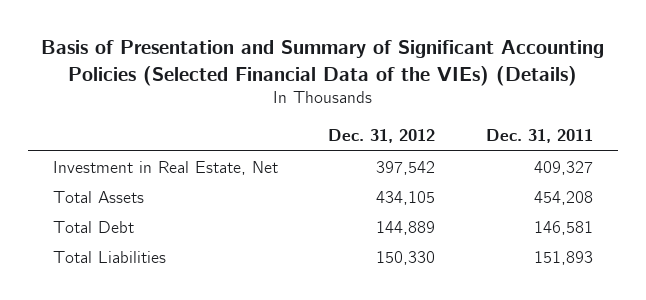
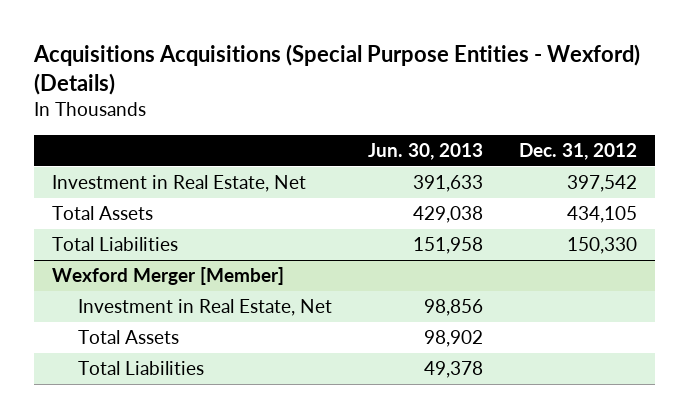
[40,40,604,86] Basis of Presentation and Summary of Significant Accounting Policies (Selected Financial Data of the VIEs) (Details) -> [32,44,640,96] Acquisitions Acquisitions (Special Purpose Entities - Wexford) (Details)
[485,129,593,144] Dec. 31, 2011 -> none
none -> [367,143,483,161] Jun. 30, 2013
[53,221,135,234] Total Debt -> none
none -> [51,267,284,286] Wexford Merger [Member]
none -> [77,299,332,317] Investment in Real Estate, Net
none -> [77,330,179,345] Total Assets
none -> [77,361,204,376] Total Liabilities

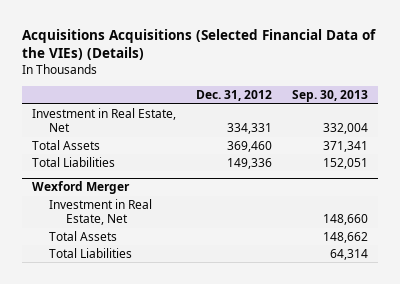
[32,44,640,96] Acquisitions Acquisitions (Special Purpose Entities - Wexford) (Details) -> [21,29,376,61] Acquisitions Acquisitions (Selected Financial Data of the VIEs) (Details)
[367,143,483,161] Jun. 30, 2013 -> none
none -> [292,90,369,103] Sep. 30, 2013
[566,175,637,193] 397,542 -> [227,123,273,135] 334,331
[566,206,637,224] 434,105 -> [227,140,273,152] 369,460
[566,237,637,255] 150,330 -> [227,157,273,169] 149,336
[51,267,284,286] Wexford Merger [Member] -> [31,181,130,195] Wexford Merger

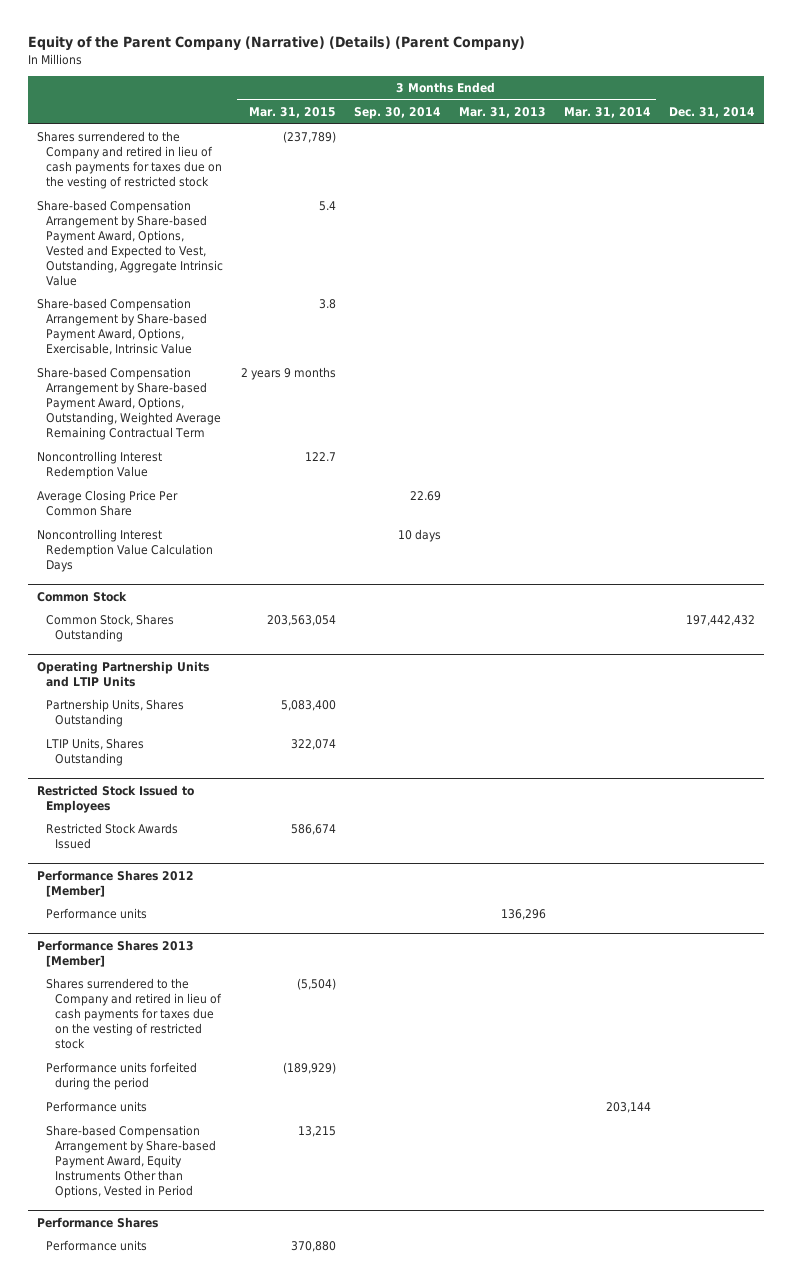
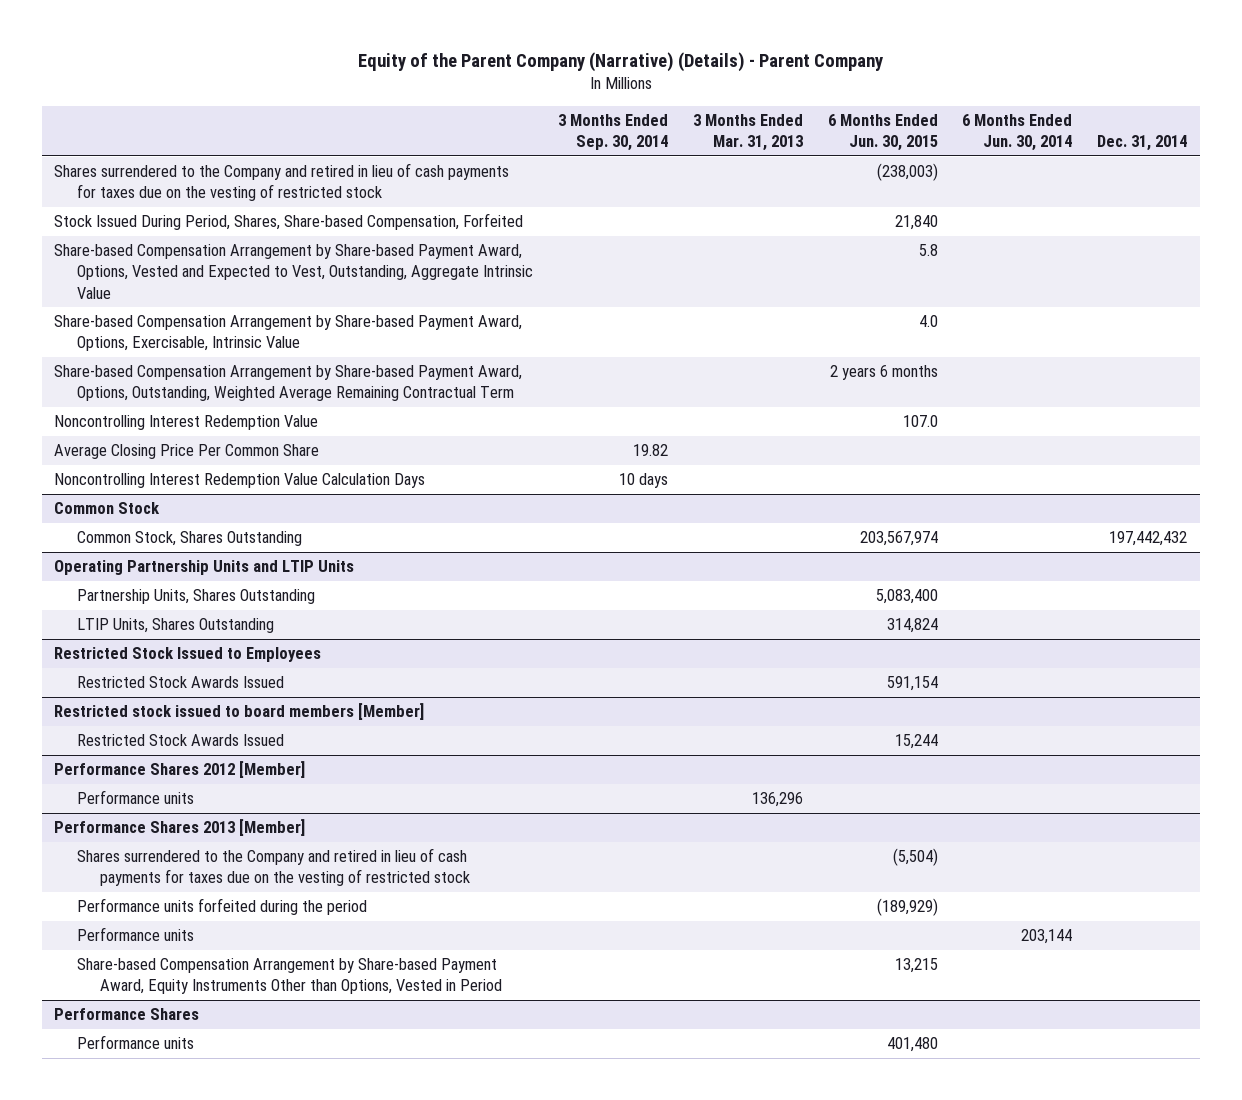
[28,36,526,52] Equity of the Parent Company (Narrative) (Details) (Parent Company) -> [357,52,883,73] Equity of the Parent Company (Narrative) (Details) - Parent Company
[249,107,337,119] Mar. 31, 2015 -> none
[564,107,652,119] Mar. 31, 2014 -> none
none -> [827,113,938,151] 6 Months Ended Jun. 30, 2015
none -> [962,113,1073,151] 6 Months Ended Jun. 30, 2014
none -> [54,213,524,231] Stock Issued During Period, Shares, Share-based Compensation, Forfeited
[410,491,442,502] 22.69 -> [632,444,668,457] 19.82
none -> [54,703,425,721] Restricted stock issued to board members [Member]
none -> [77,734,285,747] Restricted Stock Awards Issued

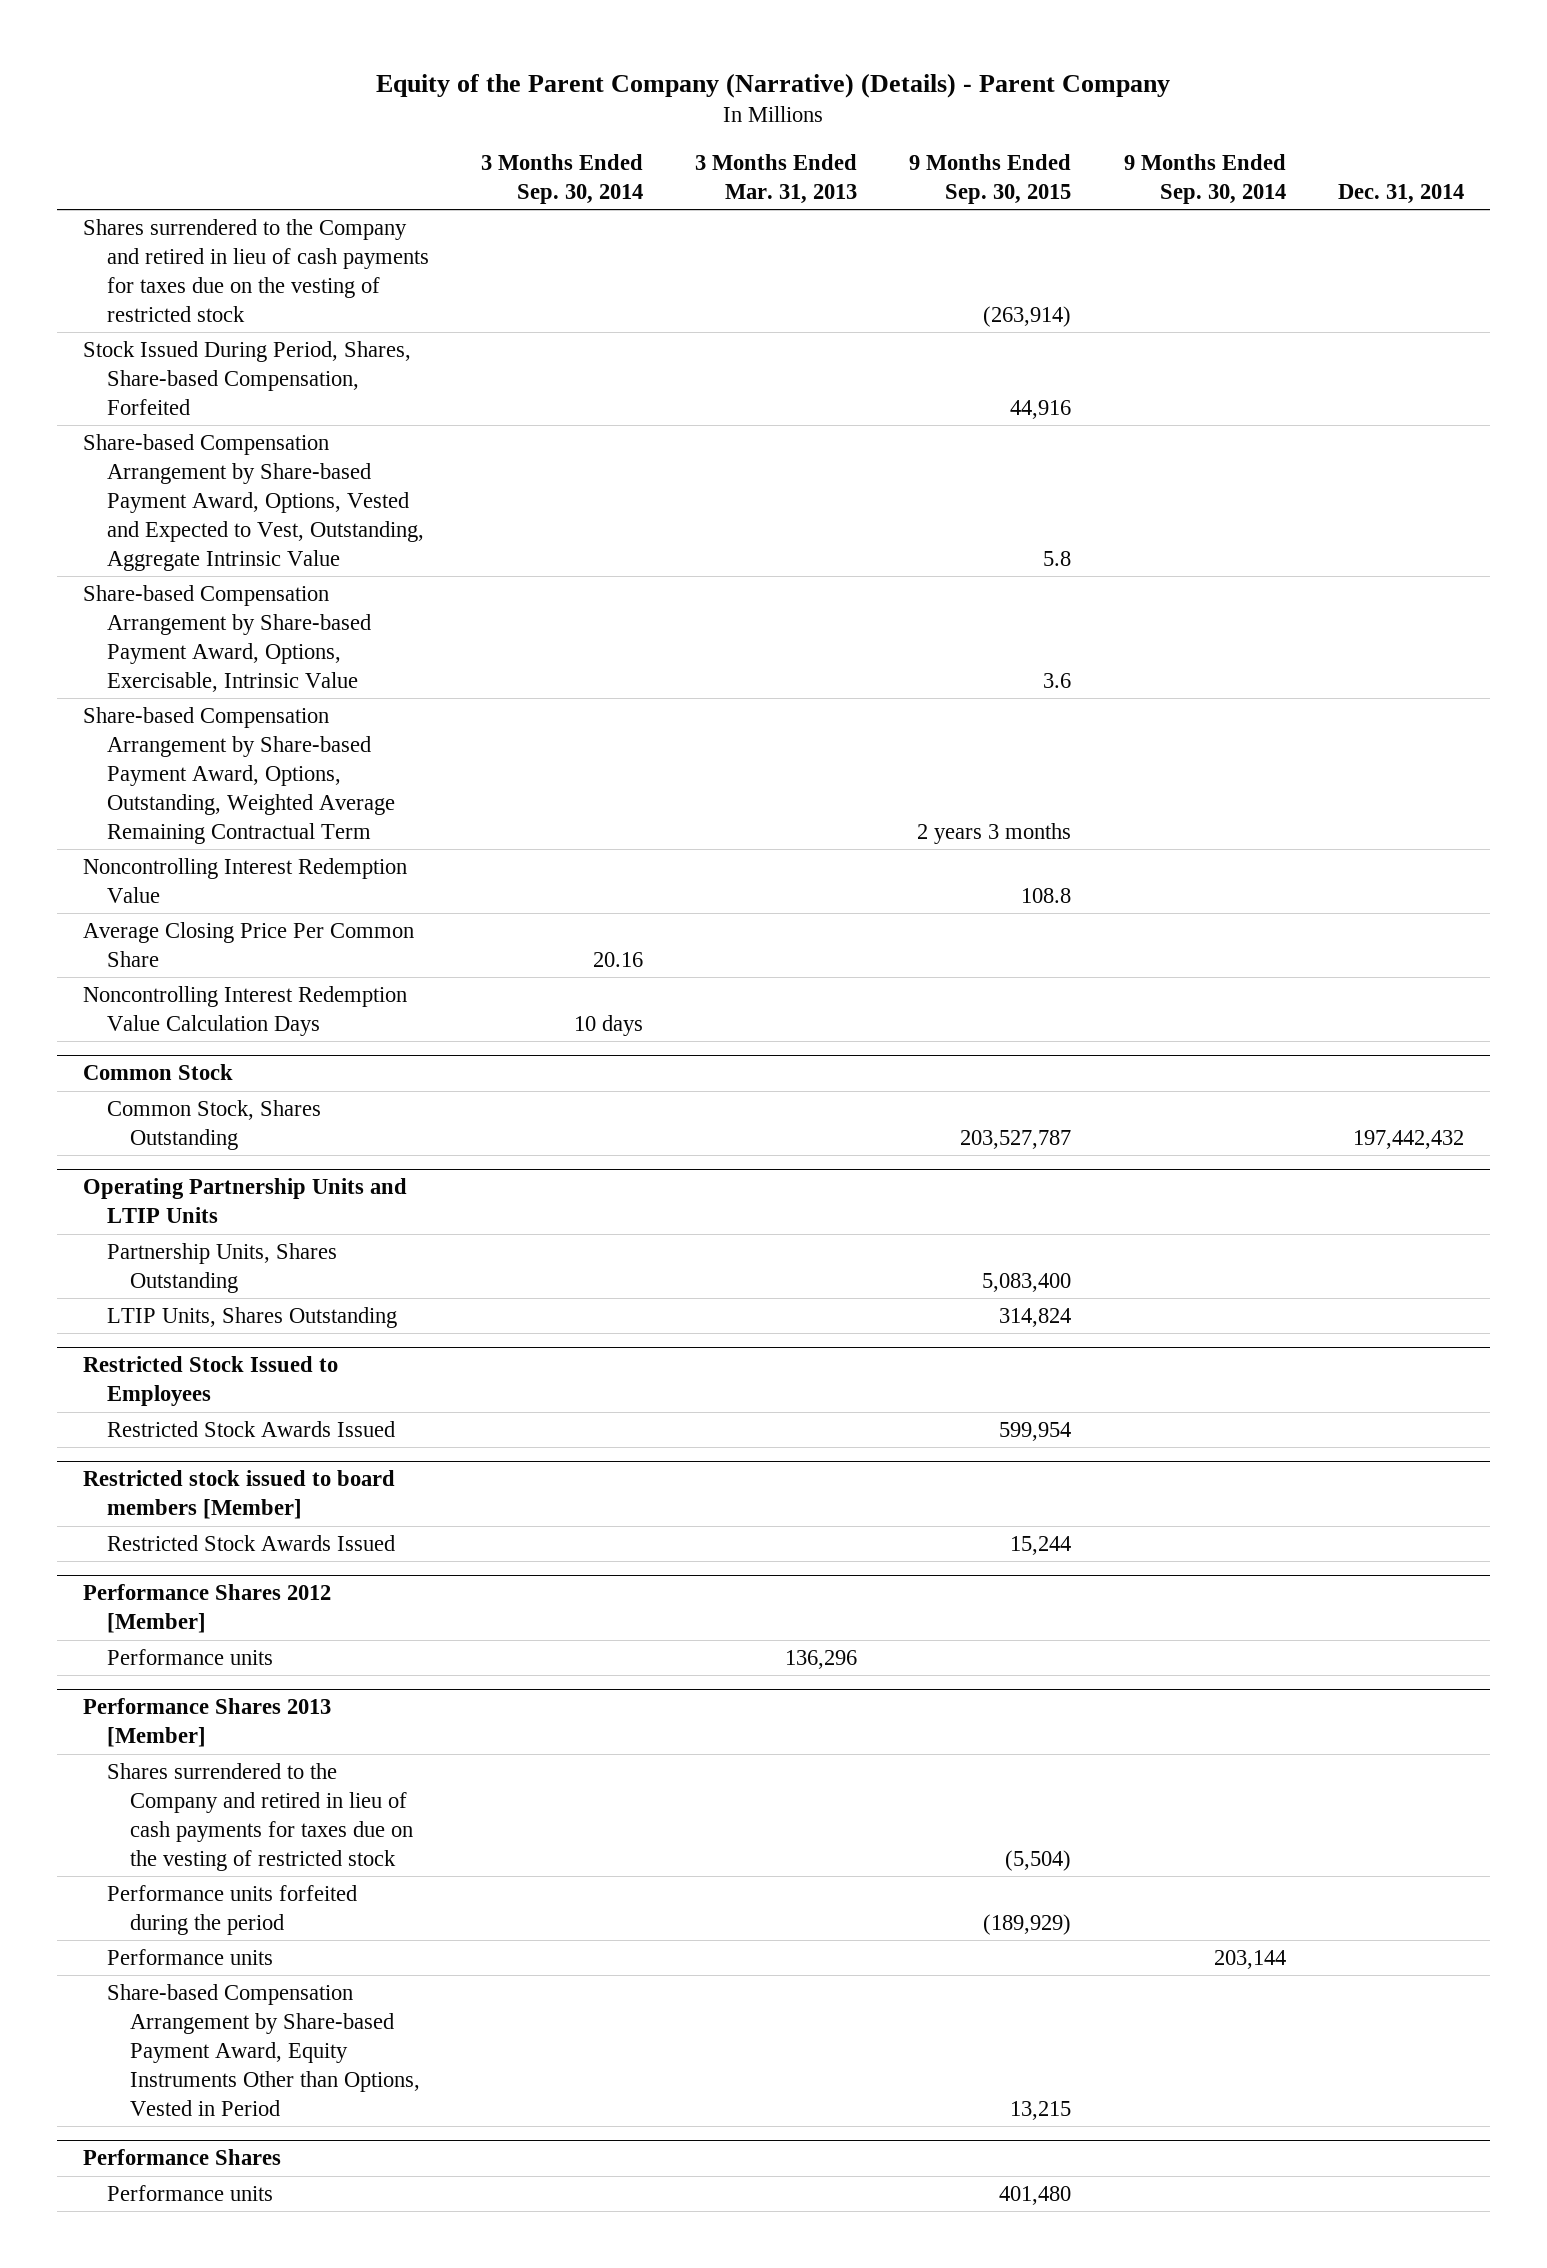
[827,113,938,151] 6 Months Ended Jun. 30, 2015 -> none
[962,113,1073,151] 6 Months Ended Jun. 30, 2014 -> none
none -> [909,154,1072,205] 9 Months Ended Sep. 30, 2015
none -> [1123,154,1286,205] 9 Months Ended Sep. 30, 2014
[632,444,668,457] 19.82 -> [592,951,643,967] 20.16

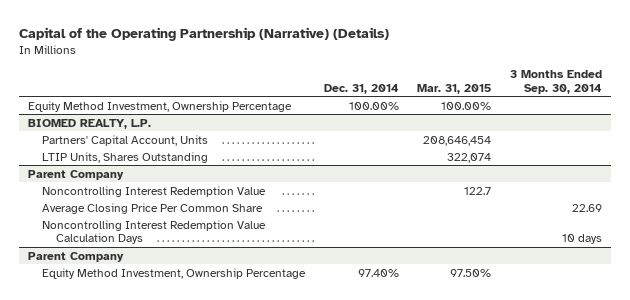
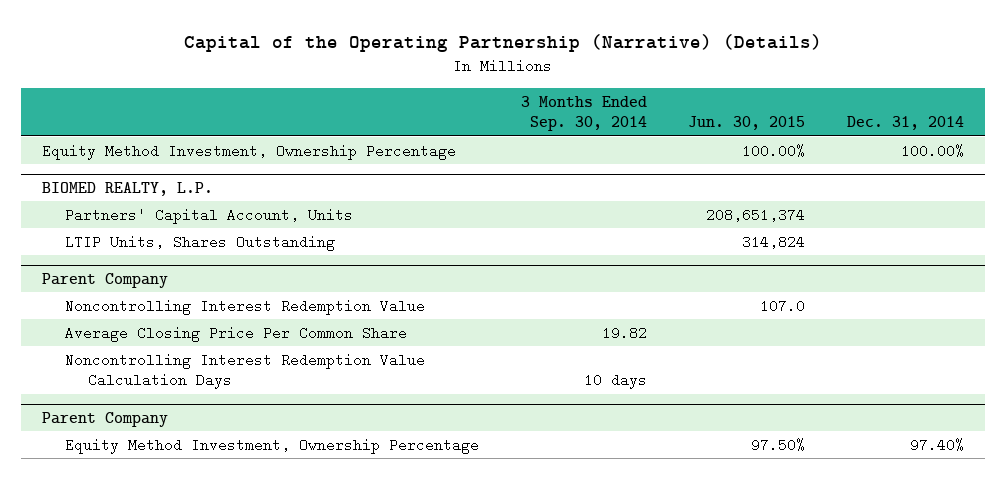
[417,83,492,94] Mar. 31, 2015 -> none
none -> [688,116,806,131] Jun. 30, 2015
[571,203,602,212] 22.69 -> [601,325,647,340] 19.82

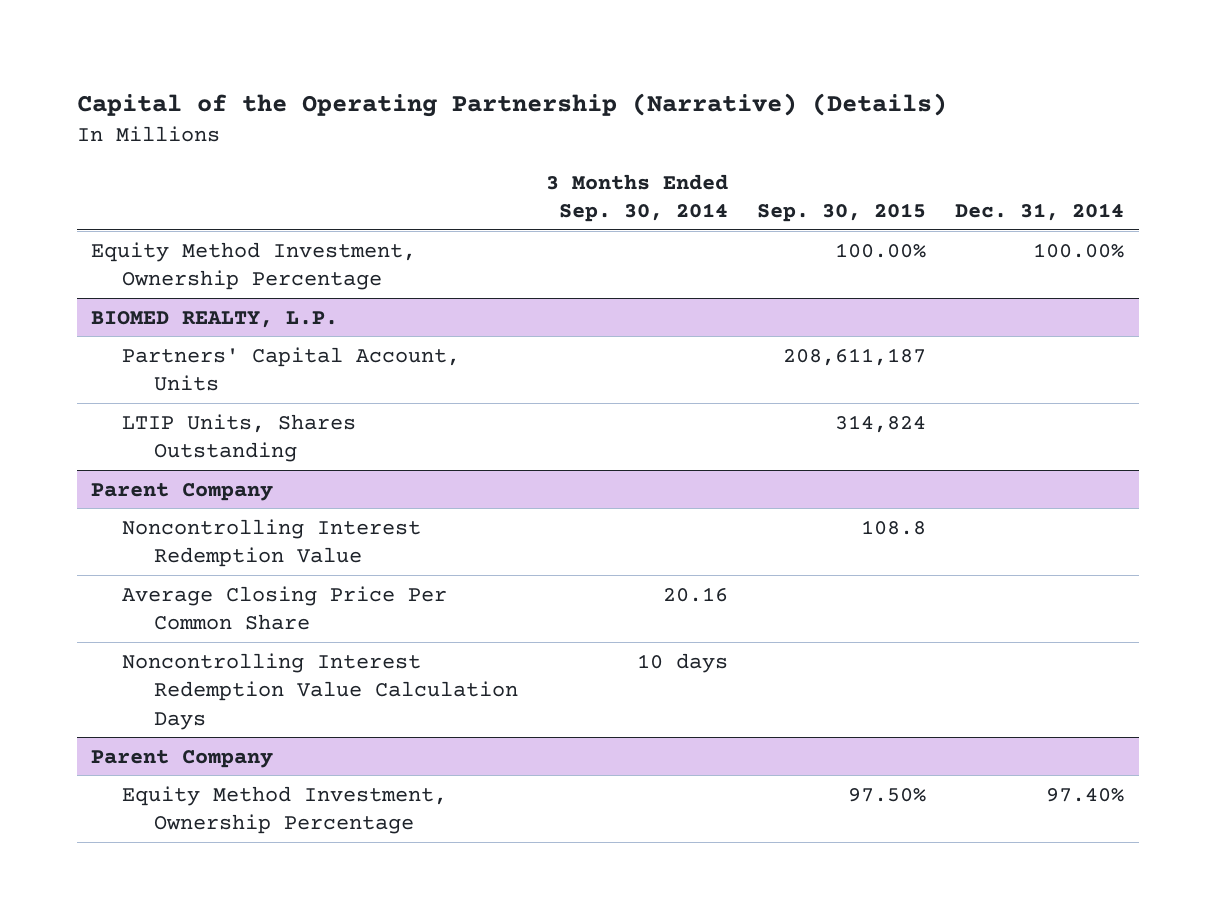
[688,116,806,131] Jun. 30, 2015 -> none
none -> [757,203,927,223] Sep. 30, 2015
[601,325,647,340] 19.82 -> [663,586,729,602] 20.16

